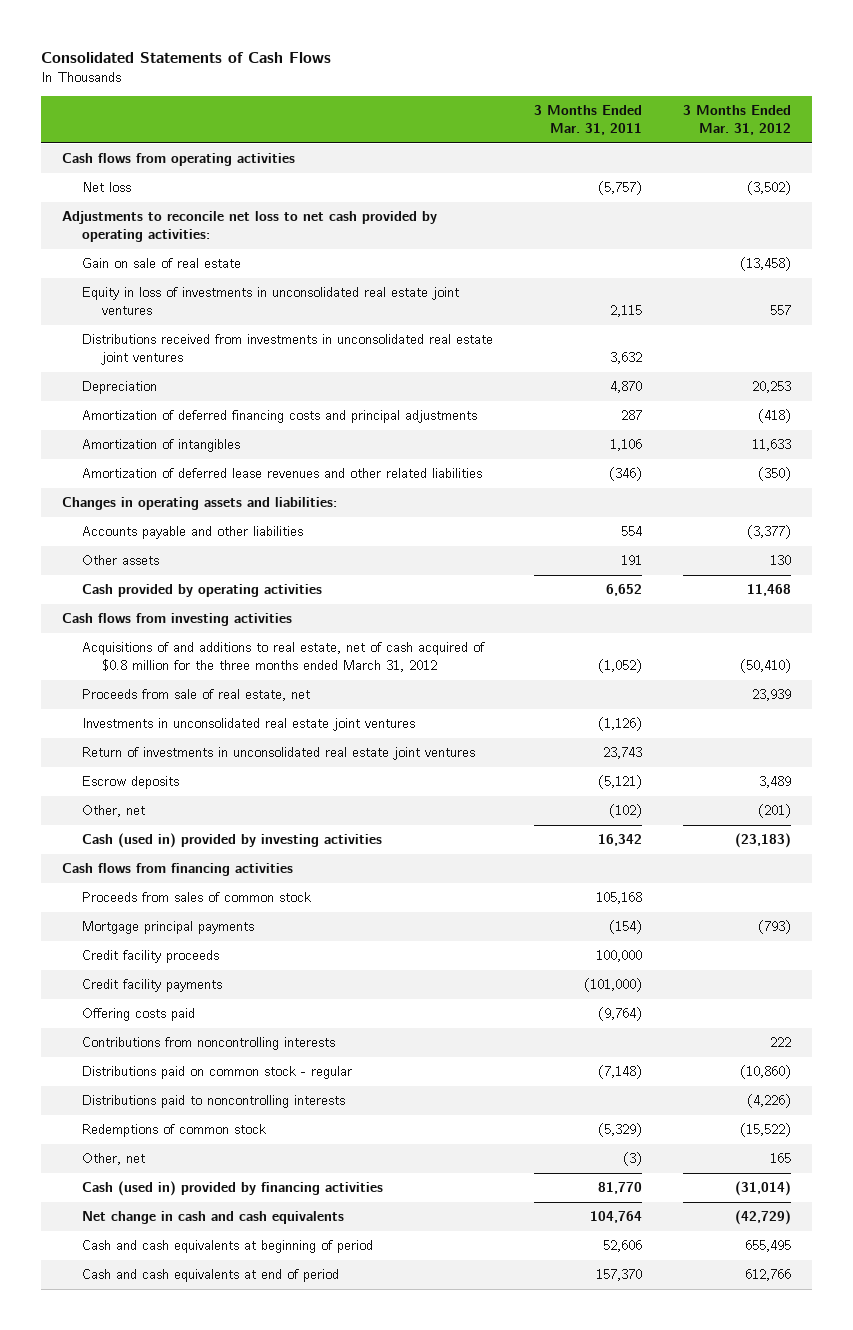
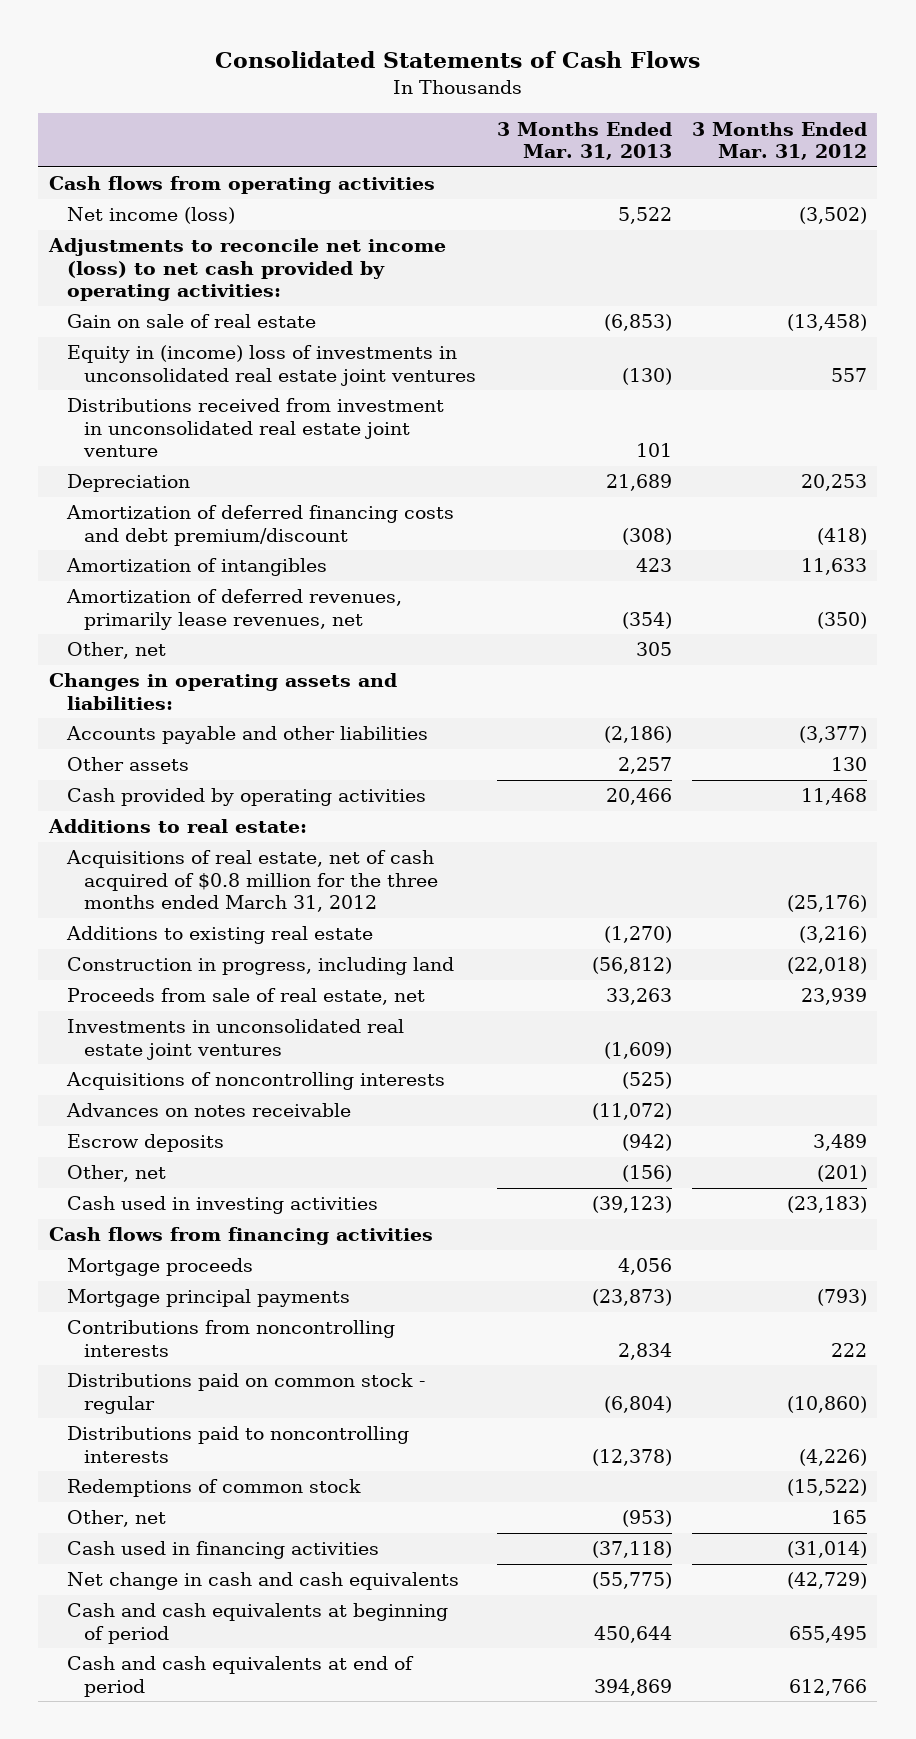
[534,105,643,136] 3 Months Ended Mar. 31, 2011 -> none
none -> [496,121,672,161] 3 Months Ended Mar. 31, 2013
[82,182,132,193] Net loss -> [66,207,235,225] Net income (loss)
[61,211,437,243] Adjustments to reconcile net loss to net cash provided by operating activities: -> [47,238,446,302] Adjustments to reconcile net income (loss) to net cash provided by operating activities:
[82,287,460,316] Equity in loss of investments in unconsolidated real estate joint ventures -> [66,345,477,386] Equity in (income) loss of investments in unconsolidated real estate joint ventures
[82,334,494,366] Distributions received from investments in unconsolidated real estate joint ventures -> [66,398,444,458] Distributions received from investment in unconsolidated real estate joint venture
[82,410,478,424] Amortization of deferred financing costs and principal adjustments -> [65,505,454,546] Amortization of deferred financing costs and debt premium/discount
[82,468,483,479] Amortization of deferred lease revenues and other related liabilities -> none
none -> [65,589,402,630] Amortization of deferred revenues, primarily lease revenues, net
none -> [66,642,166,660] Other, net
[61,613,292,627] Cash flows from investing activities -> none
none -> [47,819,307,834] Additions to real estate:
[82,642,486,673] Acquisitions of and additions to real estate, net of cash acquired of $0.8 million for the three months ended March 31, 2012 -> [65,850,439,913] Acquisitions of real estate, net of cash acquired of $0.8 million for the three months ended March 31, 2012
[740,659,792,674] (50,410) -> [787,895,868,913] (25,176)
none -> [65,926,373,945] Additions to existing real estate
none -> [66,957,454,976] Construction in progress, including land
[82,747,476,761] Return of investments in unconsolidated real estate joint ventures -> none
none -> [65,1072,445,1091] Acquisitions of noncontrolling interests
none -> [65,1103,351,1118] Advances on notes receivable
[82,833,383,849] Cash (used in) provided by investing activities -> [66,1196,378,1215] Cash used in investing activities
[82,892,312,903] Proceeds from sales of common stock -> none
none -> [66,1258,253,1277] Mortgage proceeds
[82,950,220,964] Credit facility proceeds -> none
[82,979,223,993] Credit facility payments -> none
[82,1008,196,1022] Offering costs paid -> none
[82,1181,384,1197] Cash (used in) provided by financing activities -> [66,1541,379,1560] Cash used in financing activities

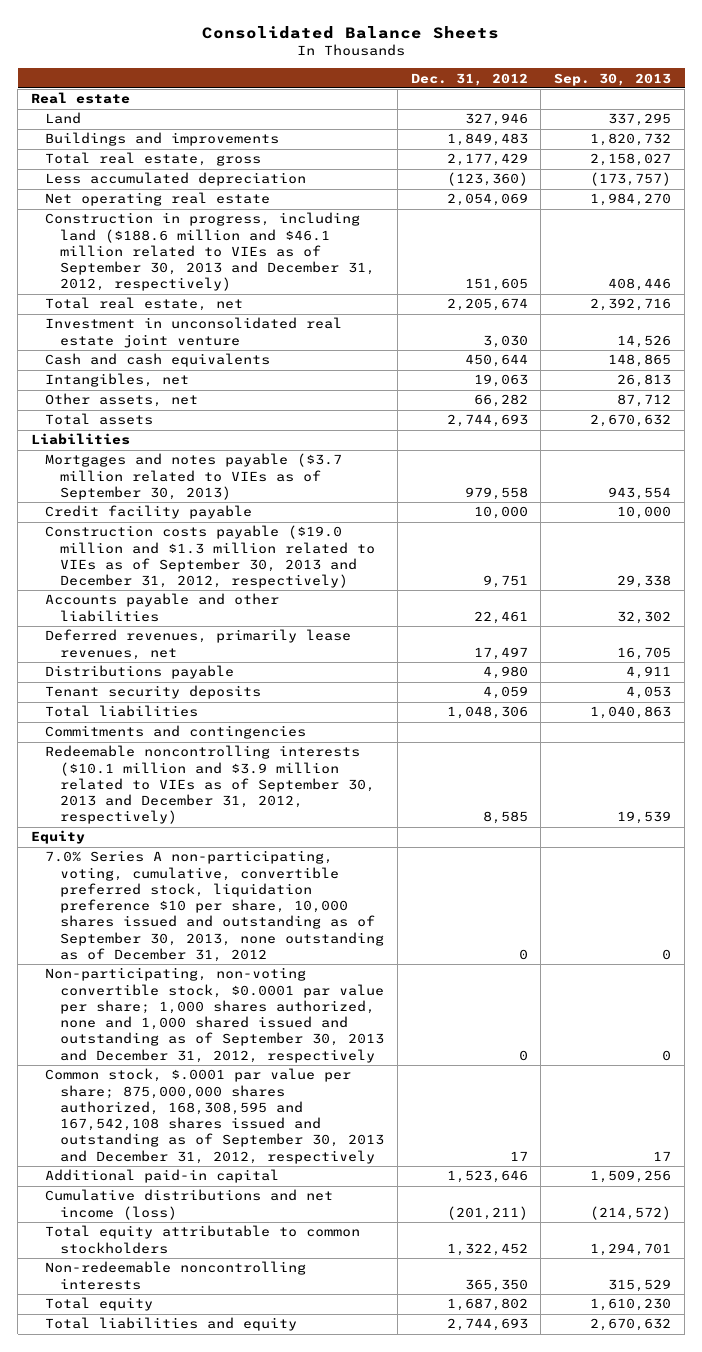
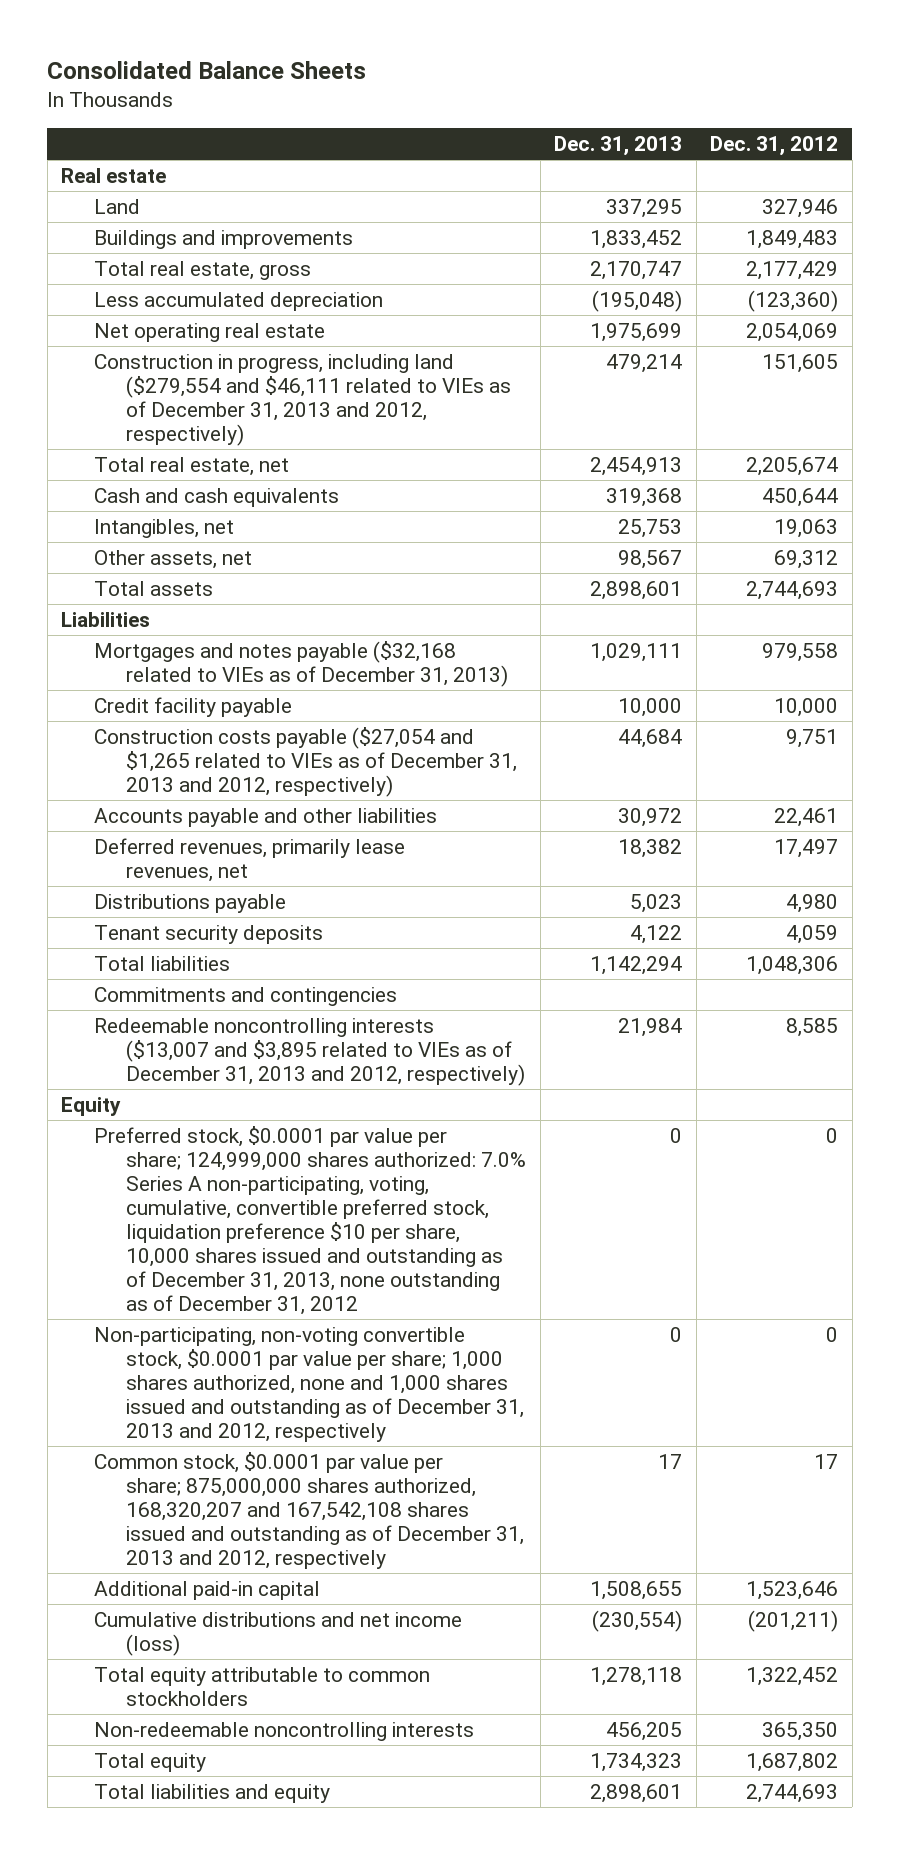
[554,72,672,86] Sep. 30, 2013 -> none
none -> [554,136,683,157] Dec. 31, 2013
[45,212,375,292] Construction in progress, including land ($188.6 million and $46.1 million related to VIEs as of September 30, 2013 and December 31, 2012, respectively) -> [93,353,511,446] Construction in progress, including land ($279,554 and $46,111 related to VIEs as of December 31, 2013 and 2012, respectively)
[45,317,343,348] Investment in unconsolidated real estate joint venture -> none
[473,394,528,408] 66,282 -> [774,549,839,569] 69,312
[45,453,343,500] Mortgages and notes payable ($3.7 million related to VIEs as of September 30, 2013) -> [93,640,508,687] Mortgages and notes payable ($32,168 related to VIEs as of December 31, 2013)
[45,525,375,589] Construction costs payable ($19.0 million and $1.3 million related to VIEs as of September 30, 2013 and December 31, 2012, respectively) -> [93,726,517,797] Construction costs payable ($27,054 and $1,265 related to VIEs as of December 31, 2013 and 2012, respectively)
[45,745,375,825] Redeemable noncontrolling interests ($10.1 million and $3.9 million related to VIEs as of September 30, 2013 and December 31, 2012, respectively) -> [93,1017,525,1086] Redeemable noncontrolling interests ($13,007 and $3,895 related to VIEs as of December 31, 2013 and 2012, respectively)
[45,850,384,962] 7.0% Series A non-participating, voting, cumulative, convertible preferred stock, liquidation preference $10 per share, 10,000 shares issued and outstanding as of September 30, 2013, none outstanding as of December 31, 2012 -> [93,1125,526,1315] Preferred stock, $0.0001 par value per share; 124,999,000 shares authorized: 7.0% Series A non-participating, voting, cumulative, convertible preferred stock, liquidation preference $10 per share, 10,000 shares issued and outstanding as of December 31, 2013, none outstanding as of December 31, 2012
[45,967,384,1063] Non-participating, non-voting convertible stock, $0.0001 par value per share; 1,000 shares authorized, none and 1,000 shared issued and outstanding as of September 30, 2013 and December 31, 2012, respectively -> [93,1326,524,1442] Non-participating, non-voting convertible stock, $0.0001 par value per share; 1,000 shares authorized, none and 1,000 shares issued and outstanding as of December 31, 2013 and 2012, respectively
[45,1068,384,1164] Common stock, $.0001 par value per share; 875,000,000 shares authorized, 168,308,595 and 167,542,108 shares issued and outstanding as of September 30, 2013 and December 31, 2012, respectively -> [93,1451,524,1569] Common stock, $0.0001 par value per share; 875,000,000 shares authorized, 168,320,207 and 167,542,108 shares issued and outstanding as of December 31, 2013 and 2012, respectively

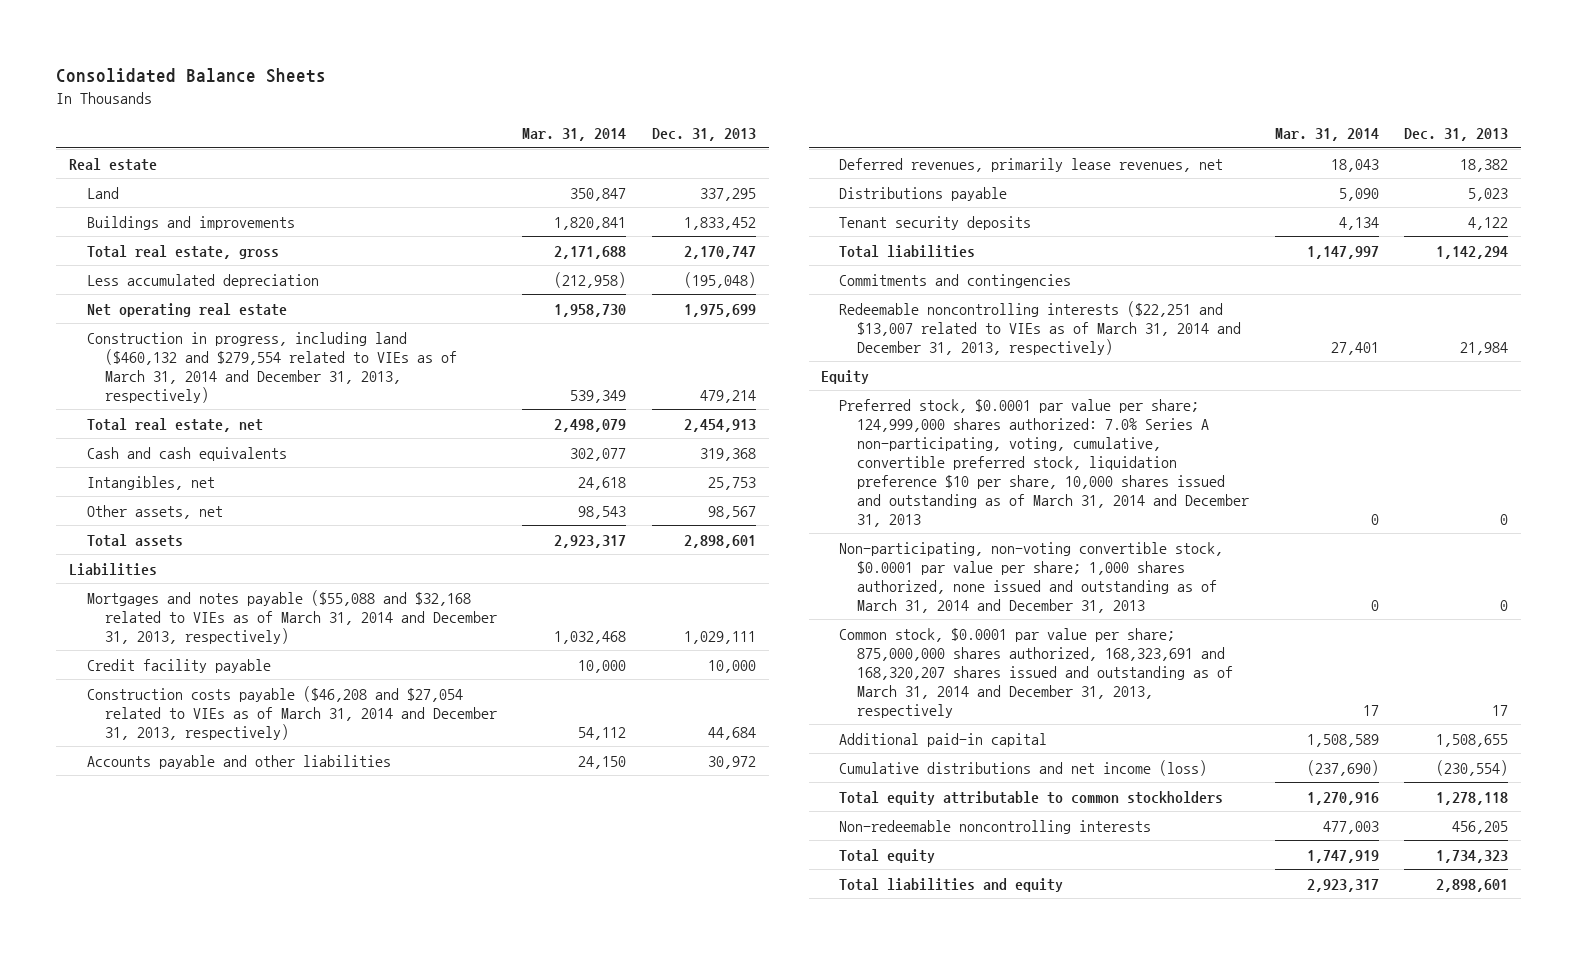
[710,136,839,157] Dec. 31, 2012 -> none
none -> [522,128,627,142] Mar. 31, 2014
[93,353,511,446] Construction in progress, including land ($279,554 and $46,111 related to VIEs as of December 31, 2013 and 2012, respectively) -> [86,331,457,403] Construction in progress, including land ($460,132 and $279,554 related to VIEs as of March 31, 2014 and December 31, 2013, respectively)
[93,640,508,687] Mortgages and notes payable ($32,168 related to VIEs as of December 31, 2013) -> [86,589,497,644] Mortgages and notes payable ($55,088 and $32,168 related to VIEs as of March 31, 2014 and December 31, 2013, respectively)
[93,726,517,797] Construction costs payable ($27,054 and $1,265 related to VIEs as of December 31, 2013 and 2012, respectively) -> [86,685,497,740] Construction costs payable ($46,208 and $27,054 related to VIEs as of March 31, 2014 and December 31, 2013, respectively)
[93,1017,525,1086] Redeemable noncontrolling interests ($13,007 and $3,895 related to VIEs as of December 31, 2013 and 2012, respectively) -> [839,300,1242,355] Redeemable noncontrolling interests ($22,251 and $13,007 related to VIEs as of March 31, 2014 and December 31, 2013, respectively)
[93,1125,526,1315] Preferred stock, $0.0001 par value per share; 124,999,000 shares authorized: 7.0% Series A non-participating, voting, cumulative, convertible preferred stock, liquidation preference $10 per share, 10,000 shares issued and outstanding as of December 31, 2013, none outstanding as of December 31, 2012 -> [839,398,1250,527] Preferred stock, $0.0001 par value per share; 124,999,000 shares authorized: 7.0% Series A non-participating, voting, cumulative, convertible preferred stock, liquidation preference $10 per share, 10,000 shares issued and outstanding as of March 31, 2014 and December 31, 2013
[93,1326,524,1442] Non-participating, non-voting convertible stock, $0.0001 par value per share; 1,000 shares authorized, none and 1,000 shares issued and outstanding as of December 31, 2013 and 2012, respectively -> [839,541,1224,613] Non-participating, non-voting convertible stock, $0.0001 par value per share; 1,000 shares authorized, none issued and outstanding as of March 31, 2014 and December 31, 2013
[93,1451,524,1569] Common stock, $0.0001 par value per share; 875,000,000 shares authorized, 168,320,207 and 167,542,108 shares issued and outstanding as of December 31, 2013 and 2012, respectively -> [839,627,1234,718] Common stock, $0.0001 par value per share; 875,000,000 shares authorized, 168,323,691 and 168,320,207 shares issued and outstanding as of March 31, 2014 and December 31, 2013, respectively

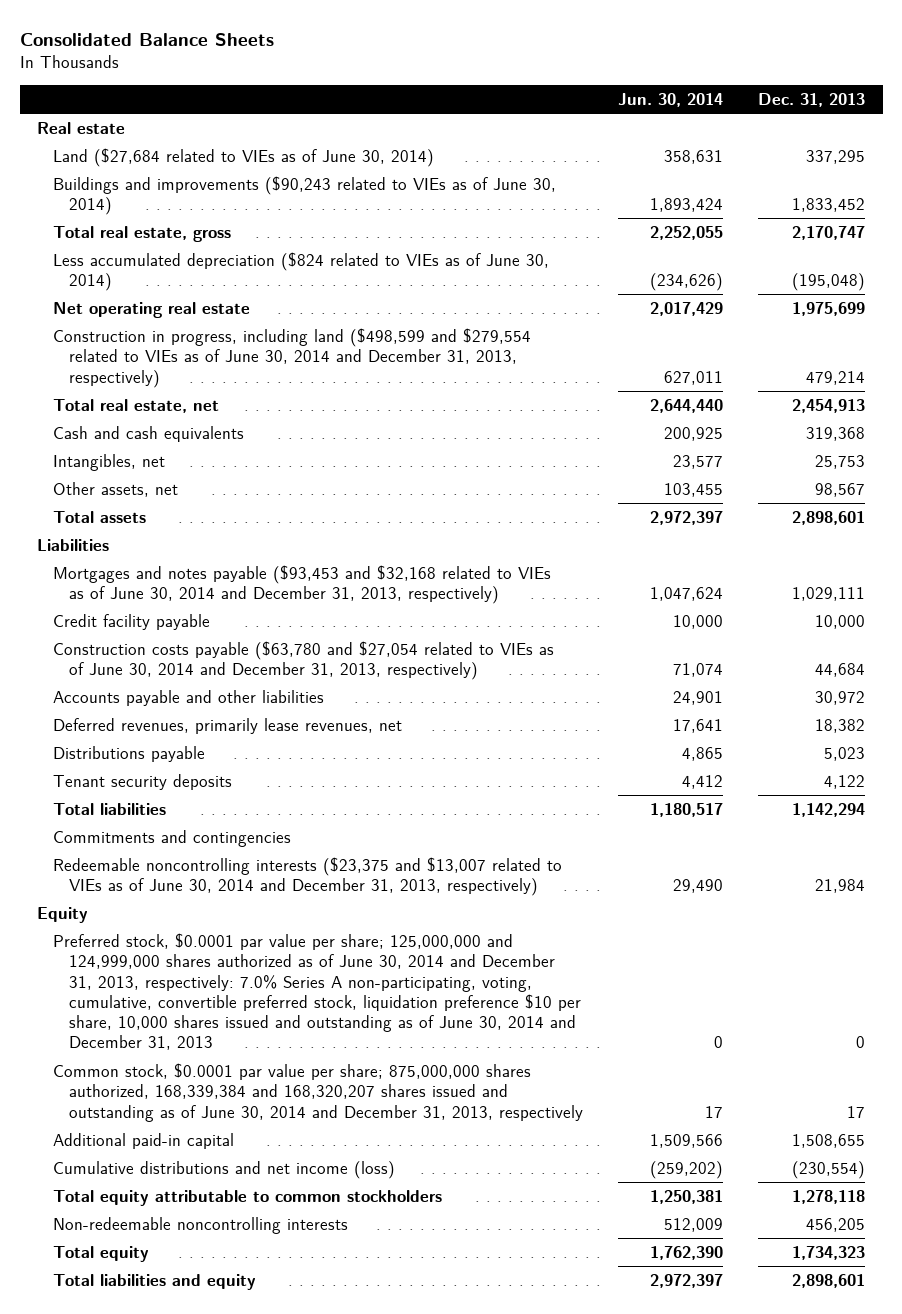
[522,128,627,142] Mar. 31, 2014 -> none
none -> [618,92,724,107] Jun. 30, 2014
[86,186,119,199] Land -> [53,147,435,167] Land ($27,684 related to VIEs as of June 30, 2014)
[86,215,295,230] Buildings and improvements -> [53,175,557,216] Buildings and improvements ($90,243 related to VIEs as of June 30, 2014)
[86,273,319,288] Less accumulated depreciation -> [53,251,550,292] Less accumulated depreciation ($824 related to VIEs as of June 30, 2014)
[86,331,457,403] Construction in progress, including land ($460,132 and $279,554 related to VIEs as of March 31, 2014 and December 31, 2013, respectively) -> [53,327,532,388] Construction in progress, including land ($498,599 and $279,554 related to VIEs as of June 30, 2014 and December 31, 2013, respectively)
[86,589,497,644] Mortgages and notes payable ($55,088 and $32,168 related to VIEs as of March 31, 2014 and December 31, 2013, respectively) -> [53,564,552,605] Mortgages and notes payable ($93,453 and $32,168 related to VIEs as of June 30, 2014 and December 31, 2013, respectively)
[86,685,497,740] Construction costs payable ($46,208 and $27,054 related to VIEs as of March 31, 2014 and December 31, 2013, respectively) -> [53,640,555,681] Construction costs payable ($63,780 and $27,054 related to VIEs as of June 30, 2014 and December 31, 2013, respectively)
[839,300,1242,355] Redeemable noncontrolling interests ($22,251 and $13,007 related to VIEs as of March 31, 2014 and December 31, 2013, respectively) -> [53,856,563,897] Redeemable noncontrolling interests ($23,375 and $13,007 related to VIEs as of June 30, 2014 and December 31, 2013, respectively)
[839,541,1224,613] Non-participating, non-voting convertible stock, $0.0001 par value per share; 1,000 shares authorized, none issued and outstanding as of March 31, 2014 and December 31, 2013 -> none
[839,398,1250,527] Preferred stock, $0.0001 par value per share; 124,999,000 shares authorized: 7.0% Series A non-participating, voting, cumulative, convertible preferred stock, liquidation preference $10 per share, 10,000 shares issued and outstanding as of March 31, 2014 and December 31, 2013 -> [53,932,582,1051] Preferred stock, $0.0001 par value per share; 125,000,000 and 124,999,000 shares authorized as of June 30, 2014 and December 31, 2013, respectively: 7.0% Series A non-participating, voting, cumulative, convertible preferred stock, liquidation preference $10 per share, 10,000 shares issued and outstanding as of June 30, 2014 and December 31, 2013
[839,627,1234,718] Common stock, $0.0001 par value per share; 875,000,000 shares authorized, 168,323,691 and 168,320,207 shares issued and outstanding as of March 31, 2014 and December 31, 2013, respectively -> [53,1062,584,1122] Common stock, $0.0001 par value per share; 875,000,000 shares authorized, 168,339,384 and 168,320,207 shares issued and outstanding as of June 30, 2014 and December 31, 2013, respectively

